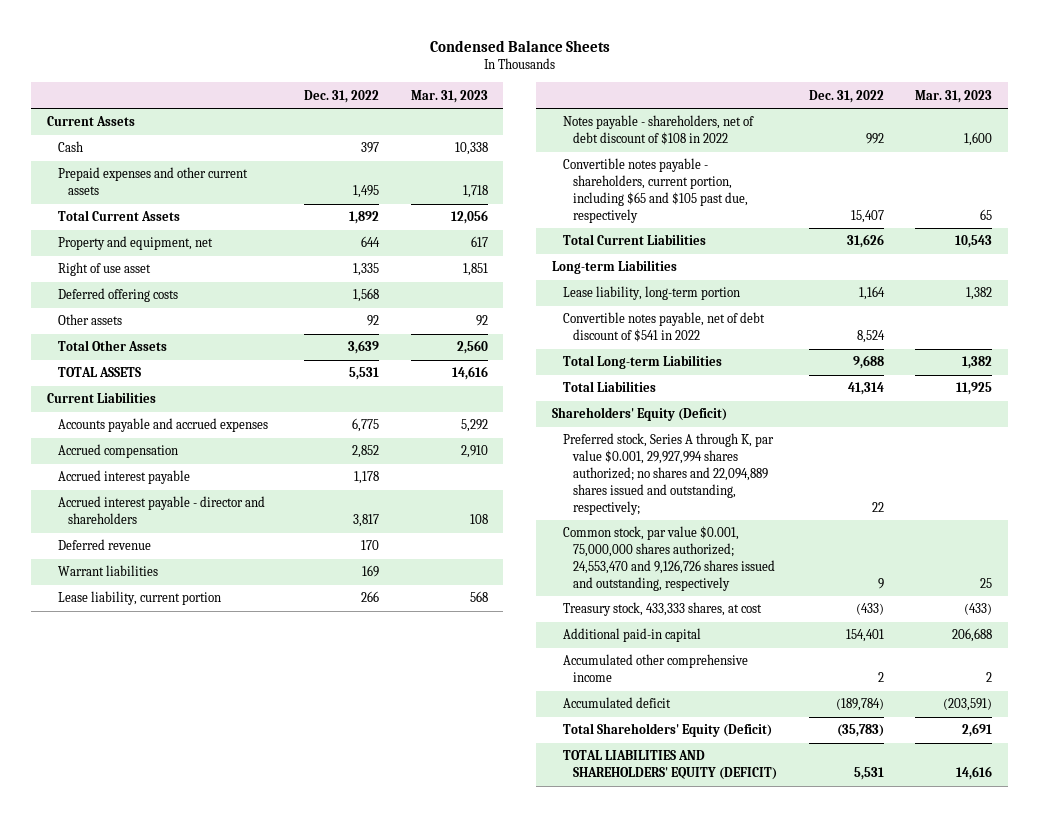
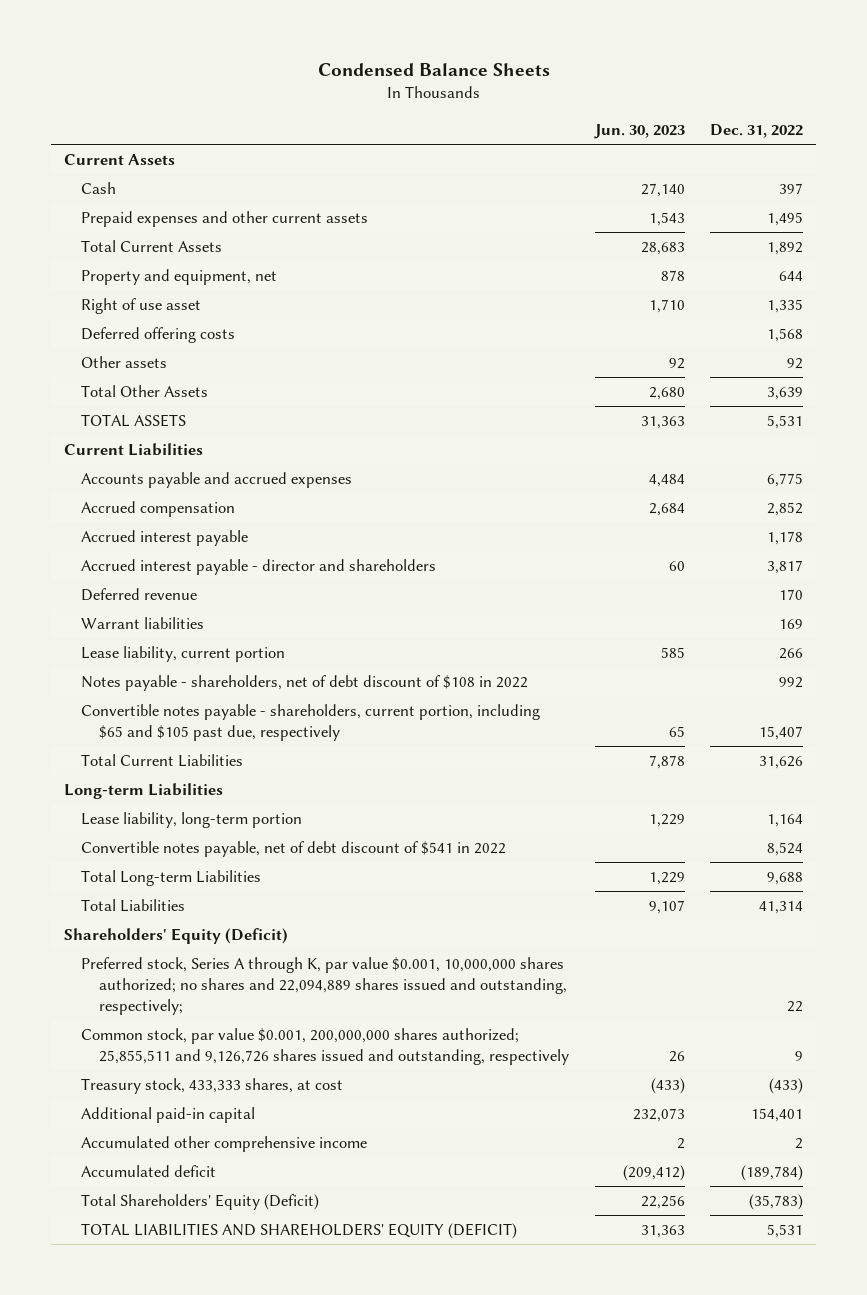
[410,89,488,103] Mar. 31, 2023 -> none
none -> [593,123,685,139] Jun. 30, 2023
[562,433,774,515] Preferred stock, Series A through K, par value $0.001, 29,927,994 shares authorized; no shares and 22,094,889 shares issued and outstanding, respectively; -> [81,956,567,1016] Preferred stock, Series A through K, par value $0.001, 10,000,000 shares authorized; no shares and 22,094,889 shares issued and outstanding, respectively;
[562,526,776,591] Common stock, par value $0.001, 75,000,000 shares authorized; 24,553,470 and 9,126,726 shares issued and outstanding, respectively -> [81,1027,569,1066] Common stock, par value $0.001, 200,000,000 shares authorized; 25,855,511 and 9,126,726 shares issued and outstanding, respectively

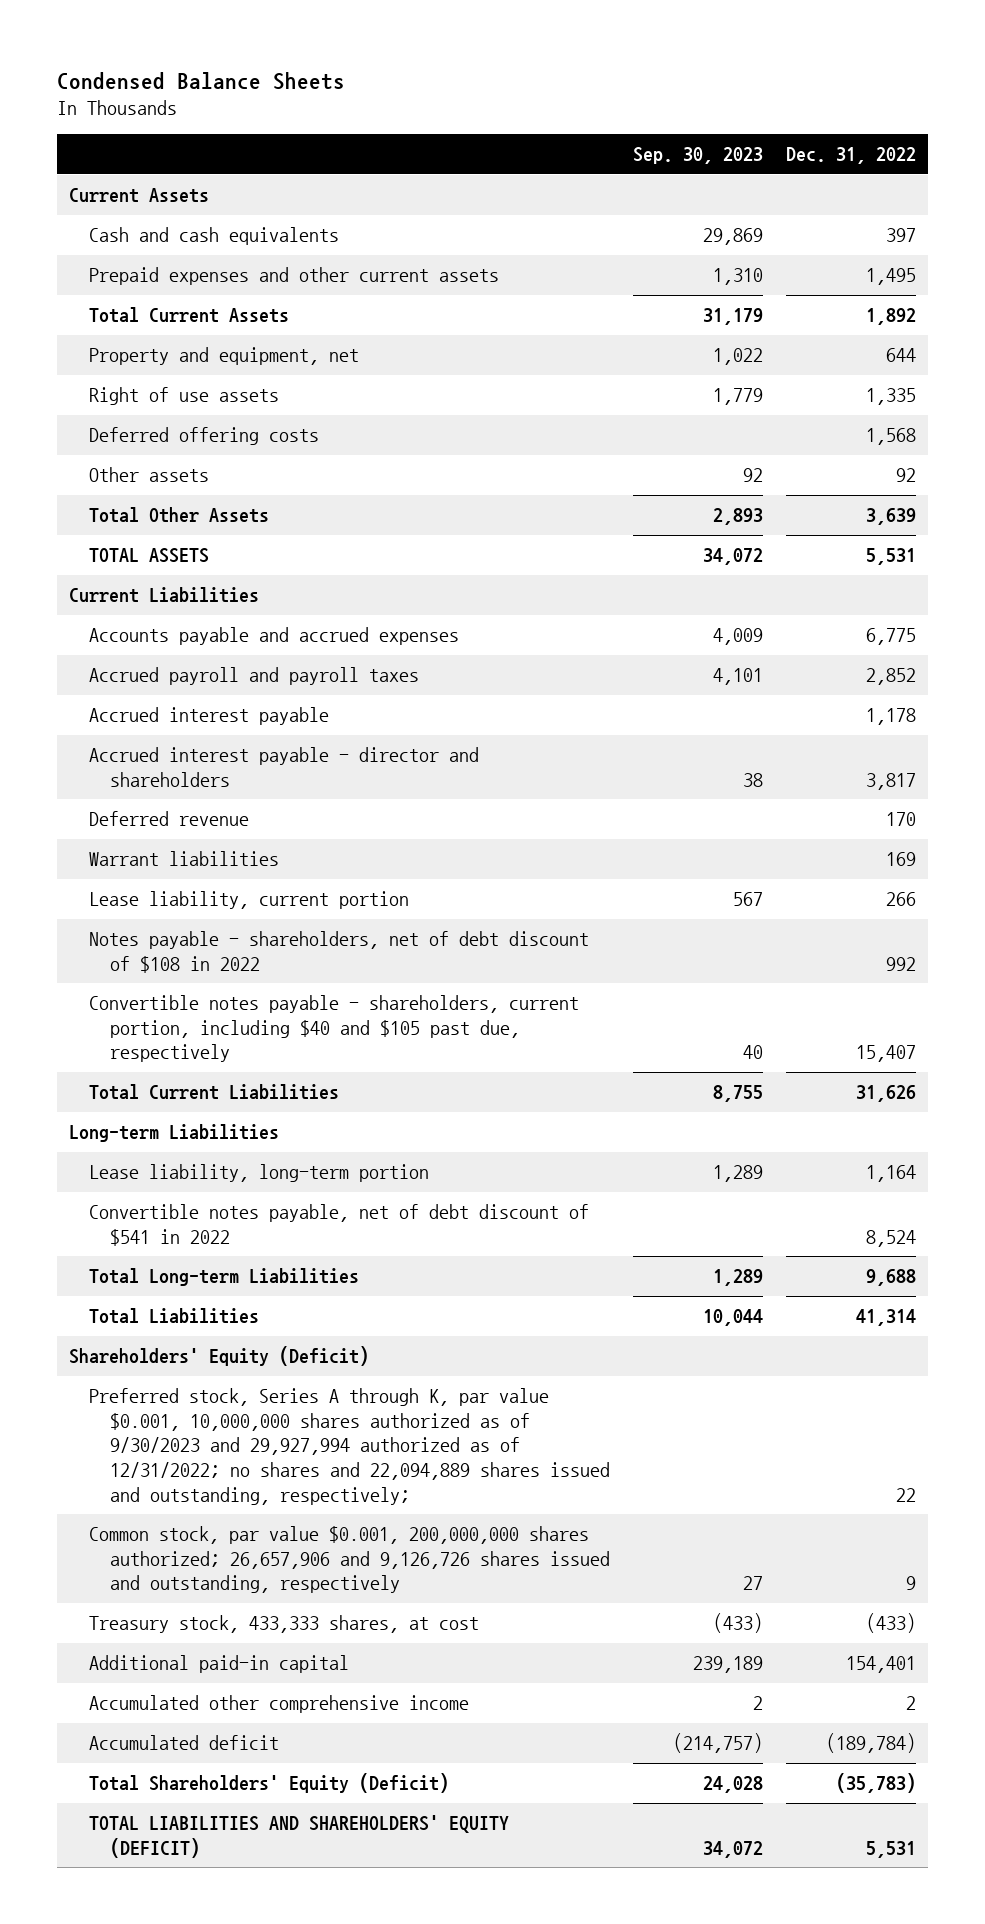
[593,123,685,139] Jun. 30, 2023 -> none
none -> [632,147,763,165] Sep. 30, 2023
[81,181,117,194] Cash -> [89,227,340,246] Cash and cash equivalents
[81,297,202,314] Right of use asset -> [89,387,280,406] Right of use assets
[81,500,236,517] Accrued compensation -> [89,667,420,686] Accrued payroll and payroll taxes
[81,703,541,742] Convertible notes payable - shareholders, current portion, including $65 and $105 past due, respectively -> [89,995,580,1063] Convertible notes payable - shareholders, current portion, including $40 and $105 past due, respectively
[81,956,567,1016] Preferred stock, Series A through K, par value $0.001, 10,000,000 shares authorized; no shares and 22,094,889 shares issued and outstanding, respectively; -> [89,1388,610,1505] Preferred stock, Series A through K, par value $0.001, 10,000,000 shares authorized as of 9/30/2023 and 29,927,994 authorized as of 12/31/2022; no shares and 22,094,889 shares issued and outstanding, respectively;
[81,1027,569,1066] Common stock, par value $0.001, 200,000,000 shares authorized; 25,855,511 and 9,126,726 shares issued and outstanding, respectively -> [89,1526,610,1594] Common stock, par value $0.001, 200,000,000 shares authorized; 26,657,906 and 9,126,726 shares issued and outstanding, respectively

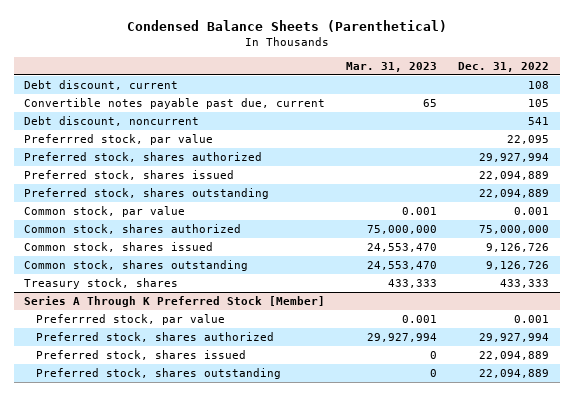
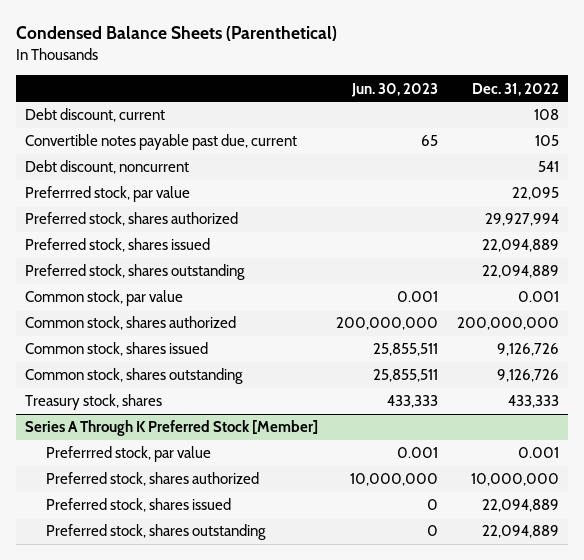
[346,62,438,73] Mar. 31, 2023 -> none
none -> [351,82,439,97] Jun. 30, 2023
[479,224,550,234] 75,000,000 -> [456,317,559,331] 200,000,000
[479,332,550,342] 29,927,994 -> [470,473,559,487] 10,000,000

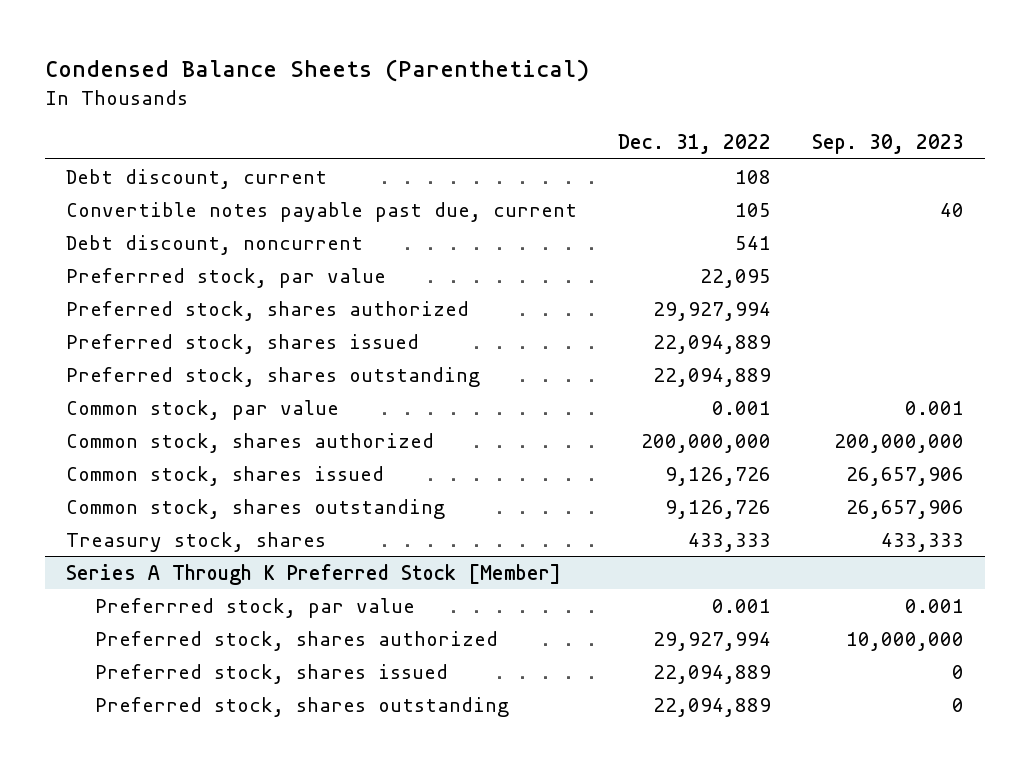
[351,82,439,97] Jun. 30, 2023 -> none
none -> [812,134,965,155] Sep. 30, 2023
[470,473,559,487] 10,000,000 -> [653,631,772,651] 29,927,994

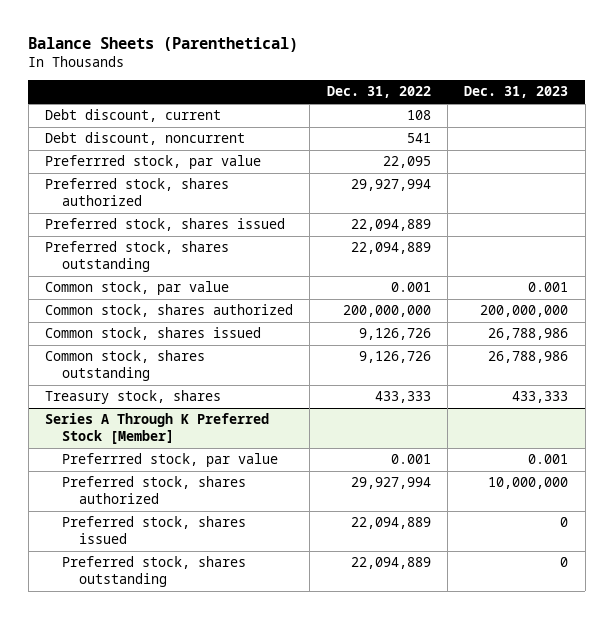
[45,59,590,83] Condensed Balance Sheets (Parenthetical) -> [28,36,299,52] Balance Sheets (Parenthetical)
[812,134,965,155] Sep. 30, 2023 -> none
none -> [464,86,569,99] Dec. 31, 2023
[65,201,577,222] Convertible notes payable past due, current -> none

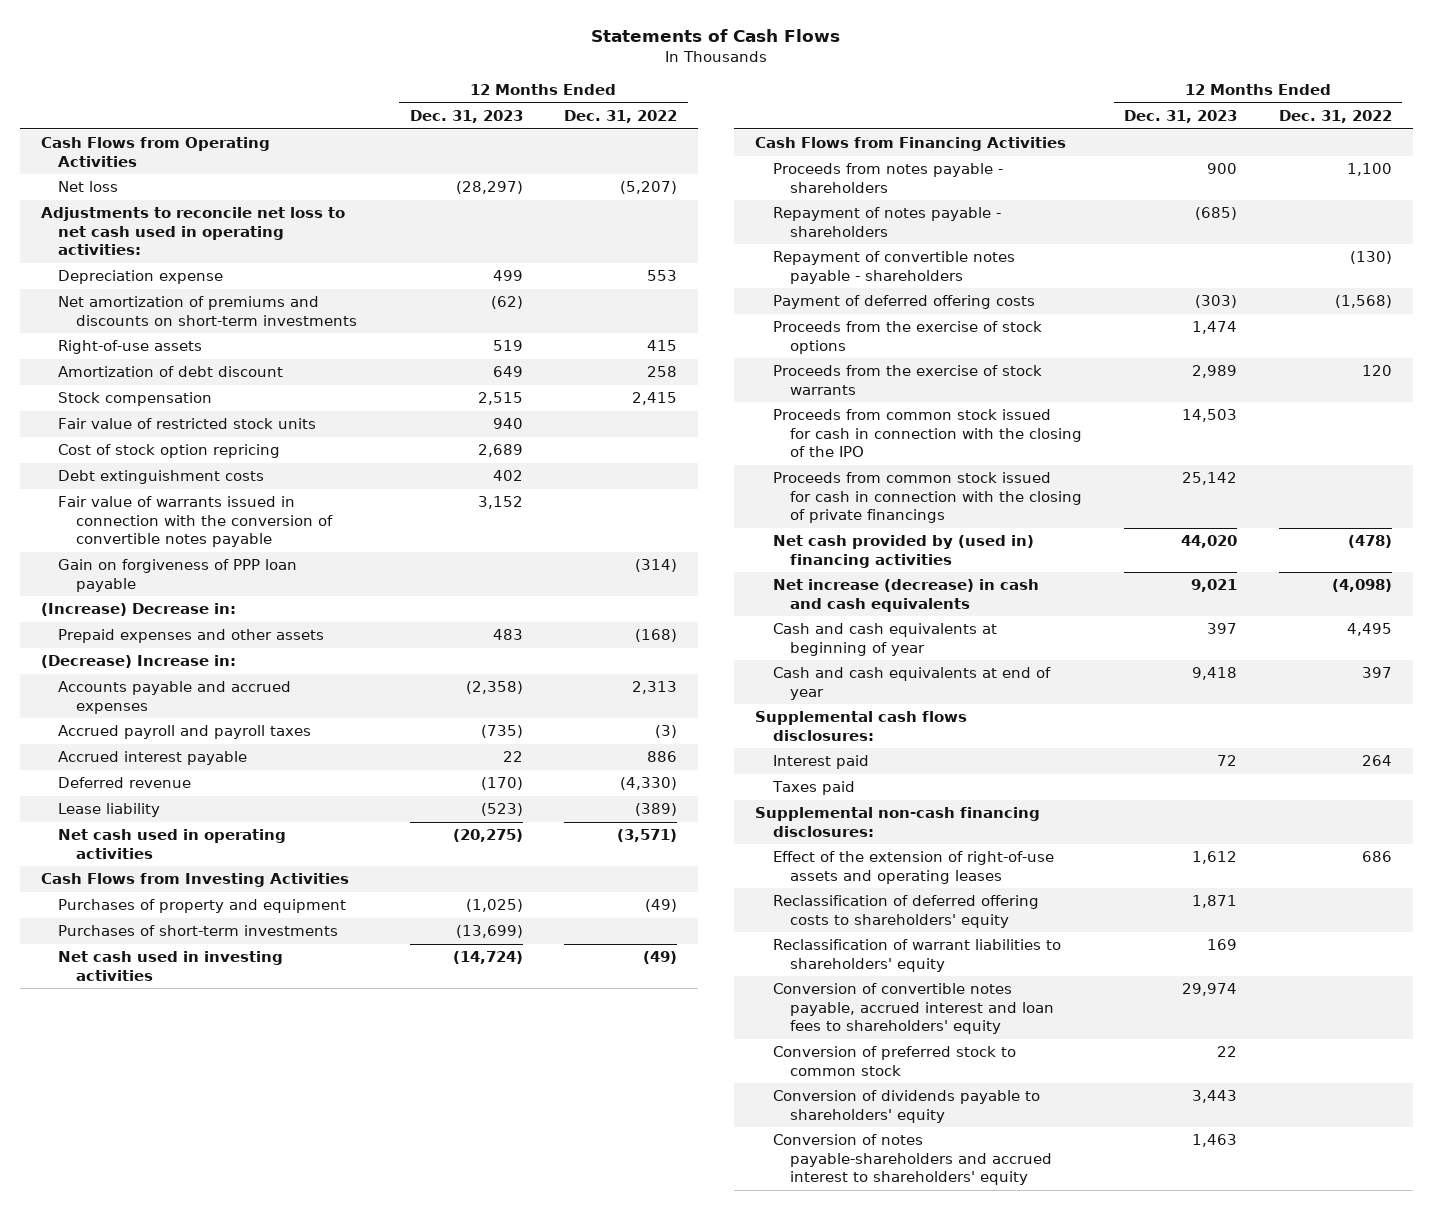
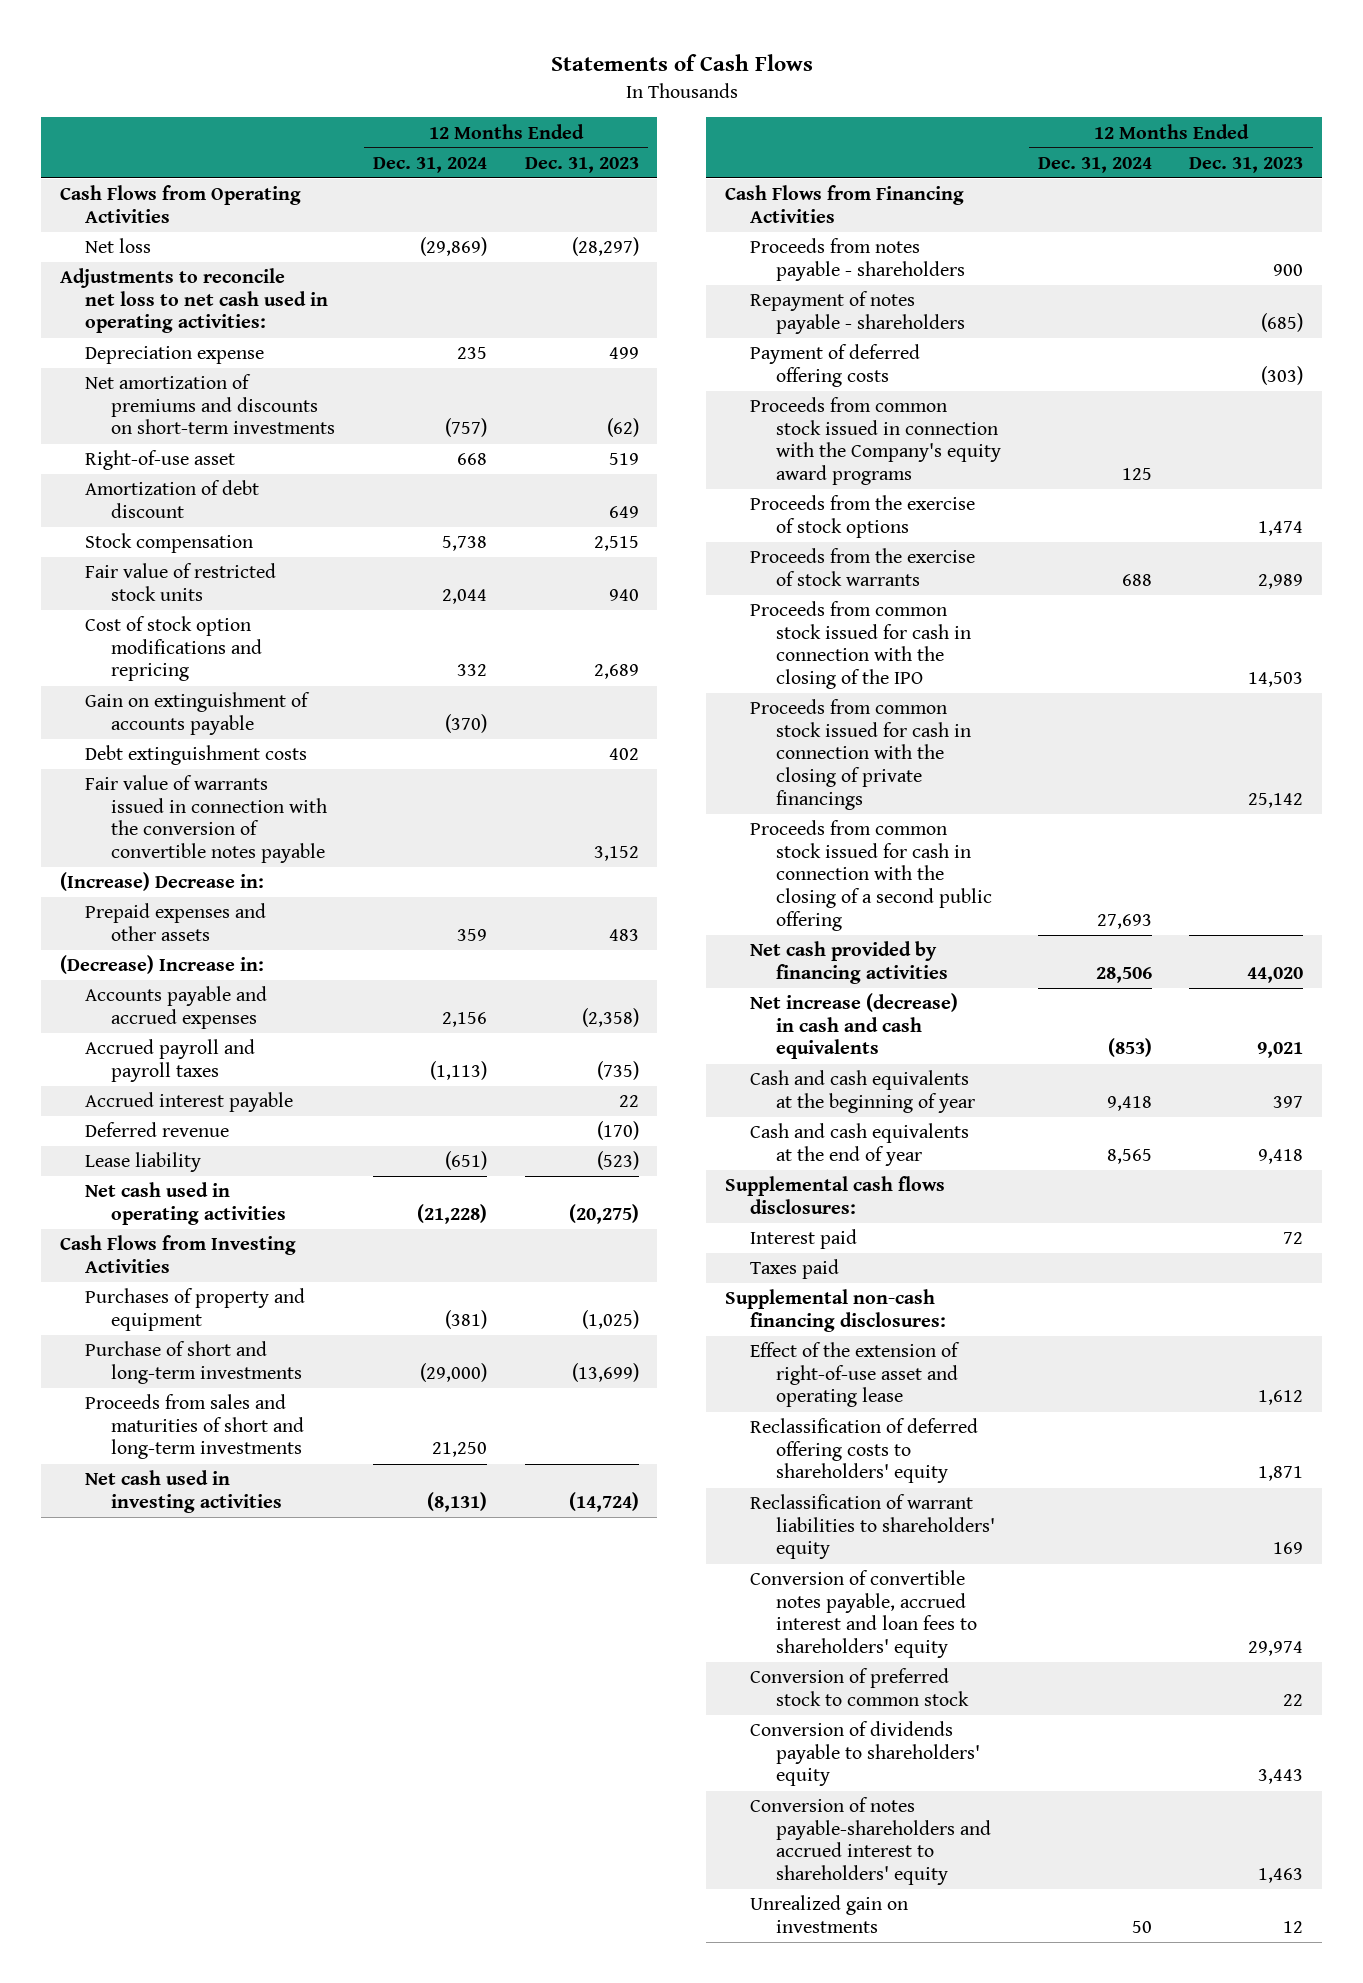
[564,109,678,123] Dec. 31, 2022 -> none
none -> [373,156,488,173] Dec. 31, 2024
[58,340,203,355] Right-of-use assets -> [85,450,236,471] Right-of-use asset
[58,444,281,459] Cost of stock option repricing -> [85,616,263,682] Cost of stock option modifications and repricing
none -> [85,692,311,735] Gain on extinguishment of accounts payable
[58,559,298,592] Gain on forgiveness of PPP loan payable -> none
[58,925,339,937] Purchases of short-term investments -> [85,1341,303,1384] Purchase of short and long-term investments
none -> [85,1394,305,1460] Proceeds from sales and maturities of short and long-term investments
[772,251,1015,284] Repayment of convertible notes payable - shareholders -> none
none -> [750,397,1002,486] Proceeds from common stock issued in connection with the Company's equity award programs
none -> [750,820,993,931] Proceeds from common stock issued for cash in connection with the closing of a second public offering
[772,535,1034,568] Net cash provided by (used in) financing activities -> [750,941,949,984] Net cash provided by financing activities
[772,623,997,656] Cash and cash equivalents at beginning of year -> [750,1070,976,1113] Cash and cash equivalents at the beginning of year
[772,667,1051,700] Cash and cash equivalents at end of year -> [750,1123,970,1166] Cash and cash equivalents at the end of year
[772,851,1054,884] Effect of the extension of right-of-use assets and operating leases -> [750,1342,961,1408] Effect of the extension of right-of-use asset and operating lease
none -> [750,1895,909,1933] Unrealized gain on investments

